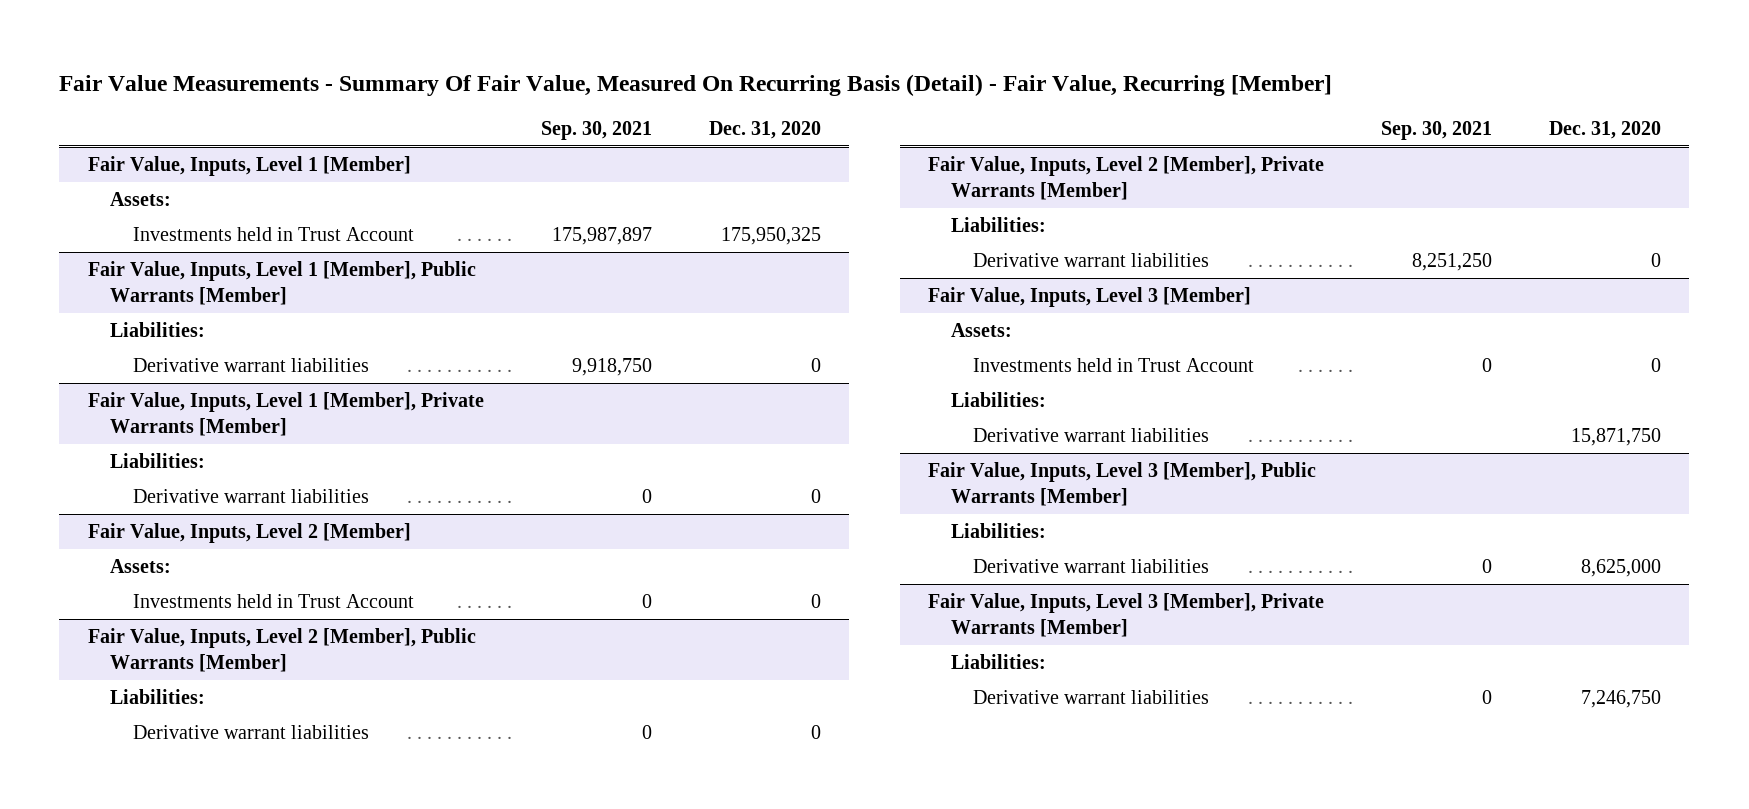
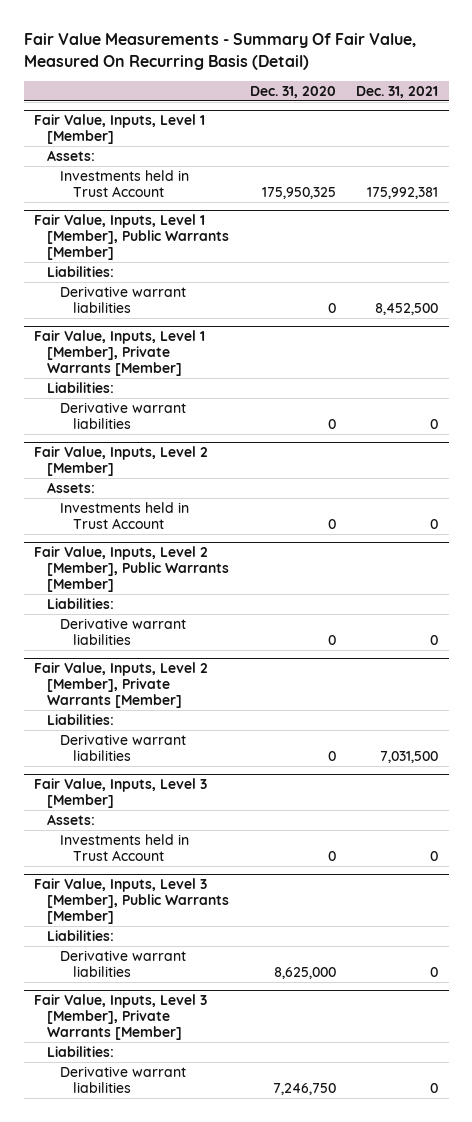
[59,73,1333,96] Fair Value Measurements - Summary Of Fair Value, Measured On Recurring Basis (Detail) - Fair Value, Recurring [Member] -> [23,33,416,70] Fair Value Measurements - Summary Of Fair Value, Measured On Recurring Basis (Detail)
[540,121,652,141] Sep. 30, 2021 -> none
none -> [356,85,439,98] Dec. 31, 2021
[950,392,1046,408] Liabilities: -> none
[973,428,1210,443] Derivative warrant liabilities -> none

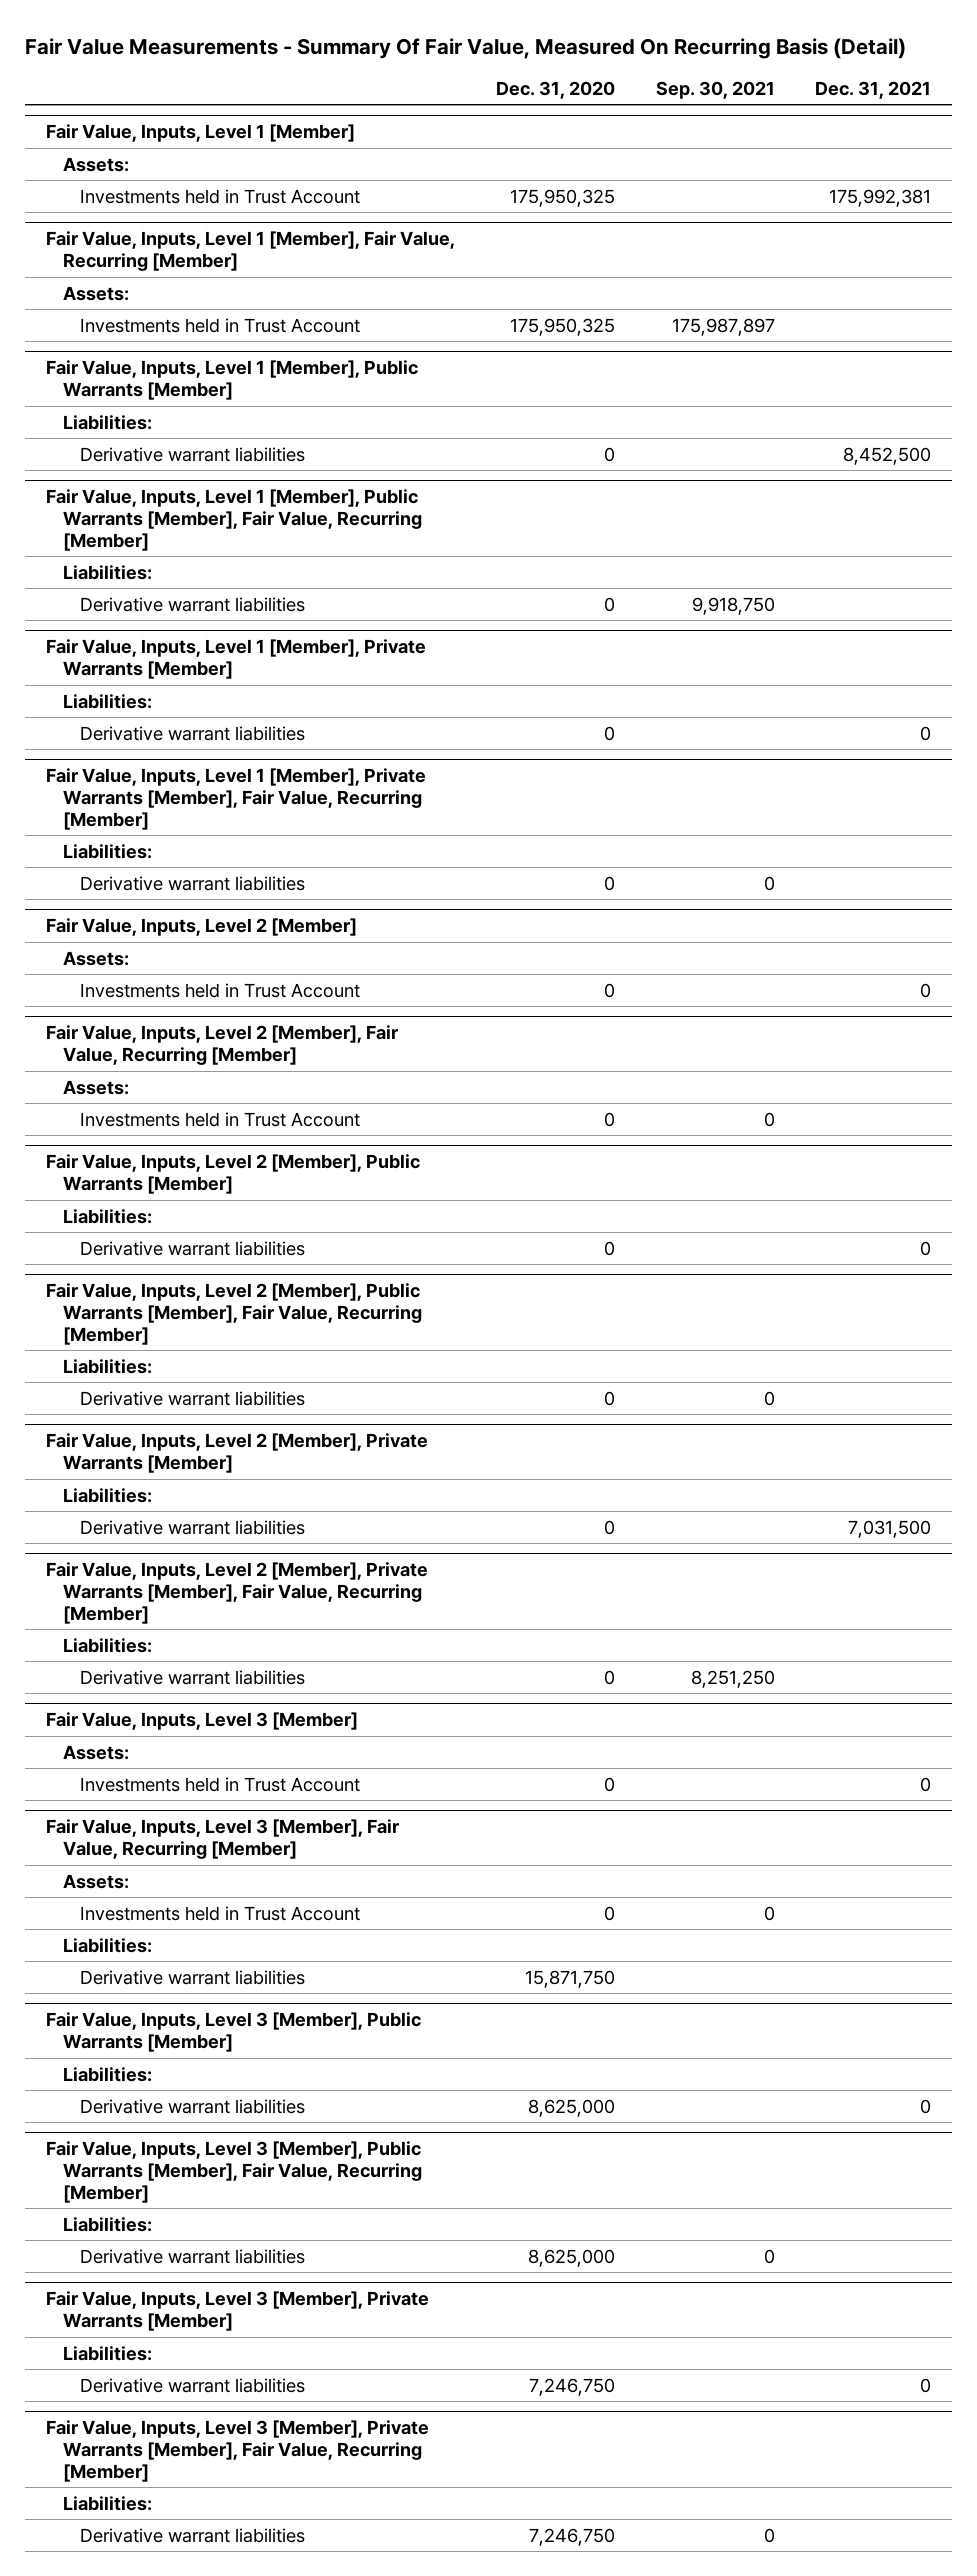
none -> [655,80,775,99] Sep. 30, 2021
none -> [45,231,455,272] Fair Value, Inputs, Level 1 [Member], Fair Value, Recurring [Member]
none -> [63,285,130,301] Assets:
none -> [80,317,361,333] Investments held in Trust Account
none -> [45,489,423,551] Fair Value, Inputs, Level 1 [Member], Public Warrants [Member], Fair Value, Recurring [Member]
none -> [63,564,153,580] Liabilities:
none -> [80,596,306,612] Derivative warrant liabilities
none -> [45,768,426,830] Fair Value, Inputs, Level 1 [Member], Private Warrants [Member], Fair Value, Recurring [Member]
none -> [63,843,153,859] Liabilities:
none -> [80,875,306,891] Derivative warrant liabilities
none -> [45,1025,398,1066] Fair Value, Inputs, Level 2 [Member], Fair Value, Recurring [Member]
none -> [63,1079,130,1095] Assets:
none -> [80,1111,361,1127] Investments held in Trust Account
none -> [45,1283,423,1345] Fair Value, Inputs, Level 2 [Member], Public Warrants [Member], Fair Value, Recurring [Member]
none -> [63,1358,153,1374] Liabilities:
none -> [80,1390,306,1406] Derivative warrant liabilities
none -> [45,1562,428,1624] Fair Value, Inputs, Level 2 [Member], Private Warrants [Member], Fair Value, Recurring [Member]
none -> [63,1637,153,1653] Liabilities:
none -> [80,1669,306,1685] Derivative warrant liabilities
none -> [45,1819,399,1860] Fair Value, Inputs, Level 3 [Member], Fair Value, Recurring [Member]
none -> [63,1873,130,1889] Assets:
none -> [80,1905,361,1921] Investments held in Trust Account
none -> [63,1937,153,1953] Liabilities:
none -> [80,1969,306,1985] Derivative warrant liabilities
none -> [45,2141,423,2203] Fair Value, Inputs, Level 3 [Member], Public Warrants [Member], Fair Value, Recurring [Member]
none -> [63,2216,153,2232] Liabilities:
none -> [80,2248,306,2264] Derivative warrant liabilities
none -> [45,2420,429,2482] Fair Value, Inputs, Level 3 [Member], Private Warrants [Member], Fair Value, Recurring [Member]
none -> [63,2495,153,2511] Liabilities:
none -> [80,2527,306,2543] Derivative warrant liabilities

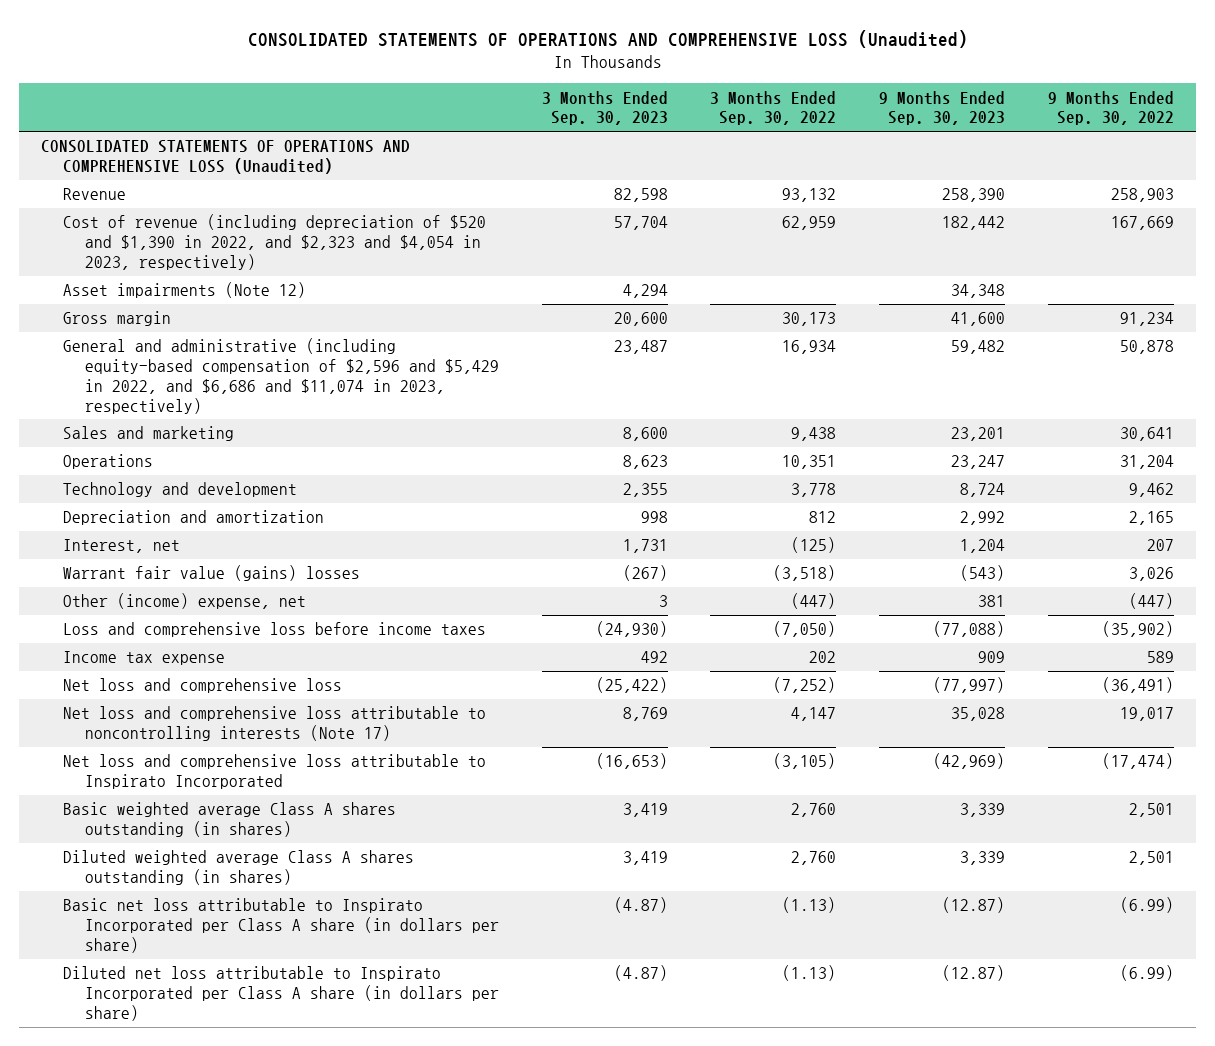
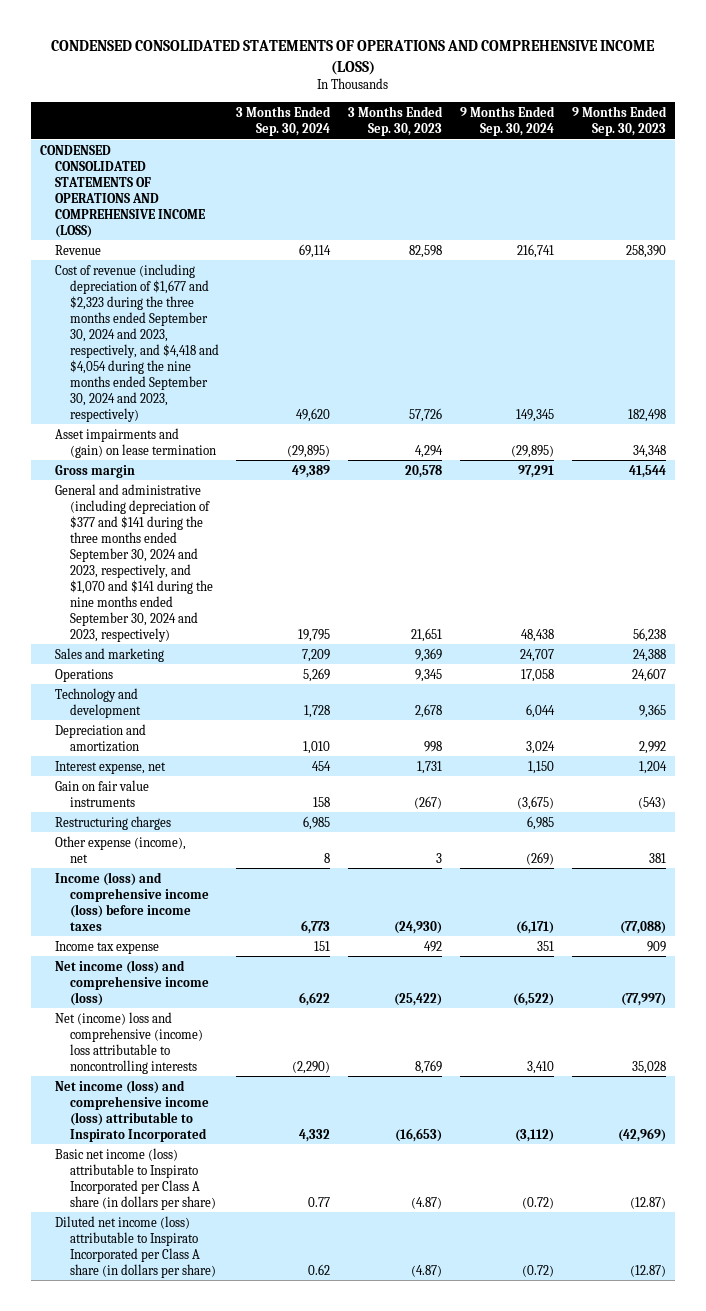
[247,29,968,48] CONSOLIDATED STATEMENTS OF OPERATIONS AND COMPREHENSIVE LOSS (Unaudited) -> [50,40,655,75] CONDENSED CONSOLIDATED STATEMENTS OF OPERATIONS AND COMPREHENSIVE INCOME (LOSS)
[710,90,837,126] 3 Months Ended Sep. 30, 2022 -> none
[1048,90,1175,126] 9 Months Ended Sep. 30, 2022 -> none
none -> [236,105,332,136] 3 Months Ended Sep. 30, 2024
none -> [459,105,555,136] 9 Months Ended Sep. 30, 2024
[40,140,410,175] CONSOLIDATED STATEMENTS OF OPERATIONS AND COMPREHENSIVE LOSS (Unaudited) -> [40,144,205,238] CONDENSED CONSOLIDATED STATEMENTS OF OPERATIONS AND COMPREHENSIVE INCOME (LOSS)
[62,214,486,270] Cost of revenue (including depreciation of $520 and $1,390 in 2022, and $2,323 and $4,054 in 2023, respectively) -> [54,263,219,422] Cost of revenue (including depreciation of $1,677 and $2,323 during the three months ended September 30, 2024 and 2023, respectively, and $4,418 and $4,054 during the nine months ended September 30, 2024 and 2023, respectively)
[613,216,668,231] 57,704 -> [409,407,443,422] 57,726
[942,216,1006,231] 182,442 -> [627,408,666,422] 182,498
[62,282,306,299] Asset impairments (Note 12) -> [54,427,216,458] Asset impairments and (gain) on lease termination
[613,312,668,327] 20,600 -> [405,464,443,478] 20,578
[951,312,1006,327] 41,600 -> [628,464,666,478] 41,544
[62,338,499,414] General and administrative (including equity-based compensation of $2,596 and $5,429 in 2022, and $6,686 and $11,074 in 2023, respectively) -> [54,483,213,642] General and administrative (including depreciation of $377 and $141 during the three months ended September 30, 2024 and 2023, respectively, and $1,070 and $141 during the nine months ended September 30, 2024 and 2023, respectively)
[613,340,668,355] 23,487 -> [411,627,443,642] 21,651
[951,340,1006,355] 59,482 -> [632,627,666,642] 56,238
[622,427,668,442] 8,600 -> [415,647,443,662] 9,369
[951,427,1006,442] 23,201 -> [632,648,666,662] 24,388
[622,455,668,470] 8,623 -> [415,668,443,682] 9,345
[951,455,1006,470] 23,247 -> [631,667,666,682] 24,607
[622,483,668,498] 2,355 -> [415,703,443,718] 2,678
[960,483,1006,498] 8,724 -> [638,703,666,718] 9,365
[62,539,180,554] Interest, net -> [54,760,166,774] Interest expense, net
[62,565,360,582] Warrant fair value (gains) losses -> [54,779,149,807] Gain on fair value instruments
none -> [54,815,171,830] Restructuring charges
[62,593,306,610] Other (income) expense, net -> [54,835,186,863] Other expense (income), net
[62,622,486,638] Loss and comprehensive loss before income taxes -> [54,871,209,931] Income (loss) and comprehensive income (loss) before income taxes
[62,802,396,838] Basic weighted average Class A shares outstanding (in shares) -> none
[62,850,414,886] Diluted weighted average Class A shares outstanding (in shares) -> none
[62,678,342,694] Net loss and comprehensive loss -> [54,959,209,1006] Net income (loss) and comprehensive income (loss)
[62,706,486,742] Net loss and comprehensive loss attributable to noncontrolling interests (Note 17) -> [54,1011,203,1074] Net (income) loss and comprehensive (income) loss attributable to noncontrolling interests
[62,754,486,790] Net loss and comprehensive loss attributable to Inspirato Incorporated -> [54,1079,209,1142] Net income (loss) and comprehensive income (loss) attributable to Inspirato Incorporated
[62,898,499,953] Basic net loss attributable to Inspirato Incorporated per Class A share (in dollars per share) -> [54,1147,216,1210] Basic net income (loss) attributable to Inspirato Incorporated per Class A share (in dollars per share)
[62,966,499,1021] Diluted net loss attributable to Inspirato Incorporated per Class A share (in dollars per share) -> [54,1215,216,1278] Diluted net income (loss) attributable to Inspirato Incorporated per Class A share (in dollars per share)

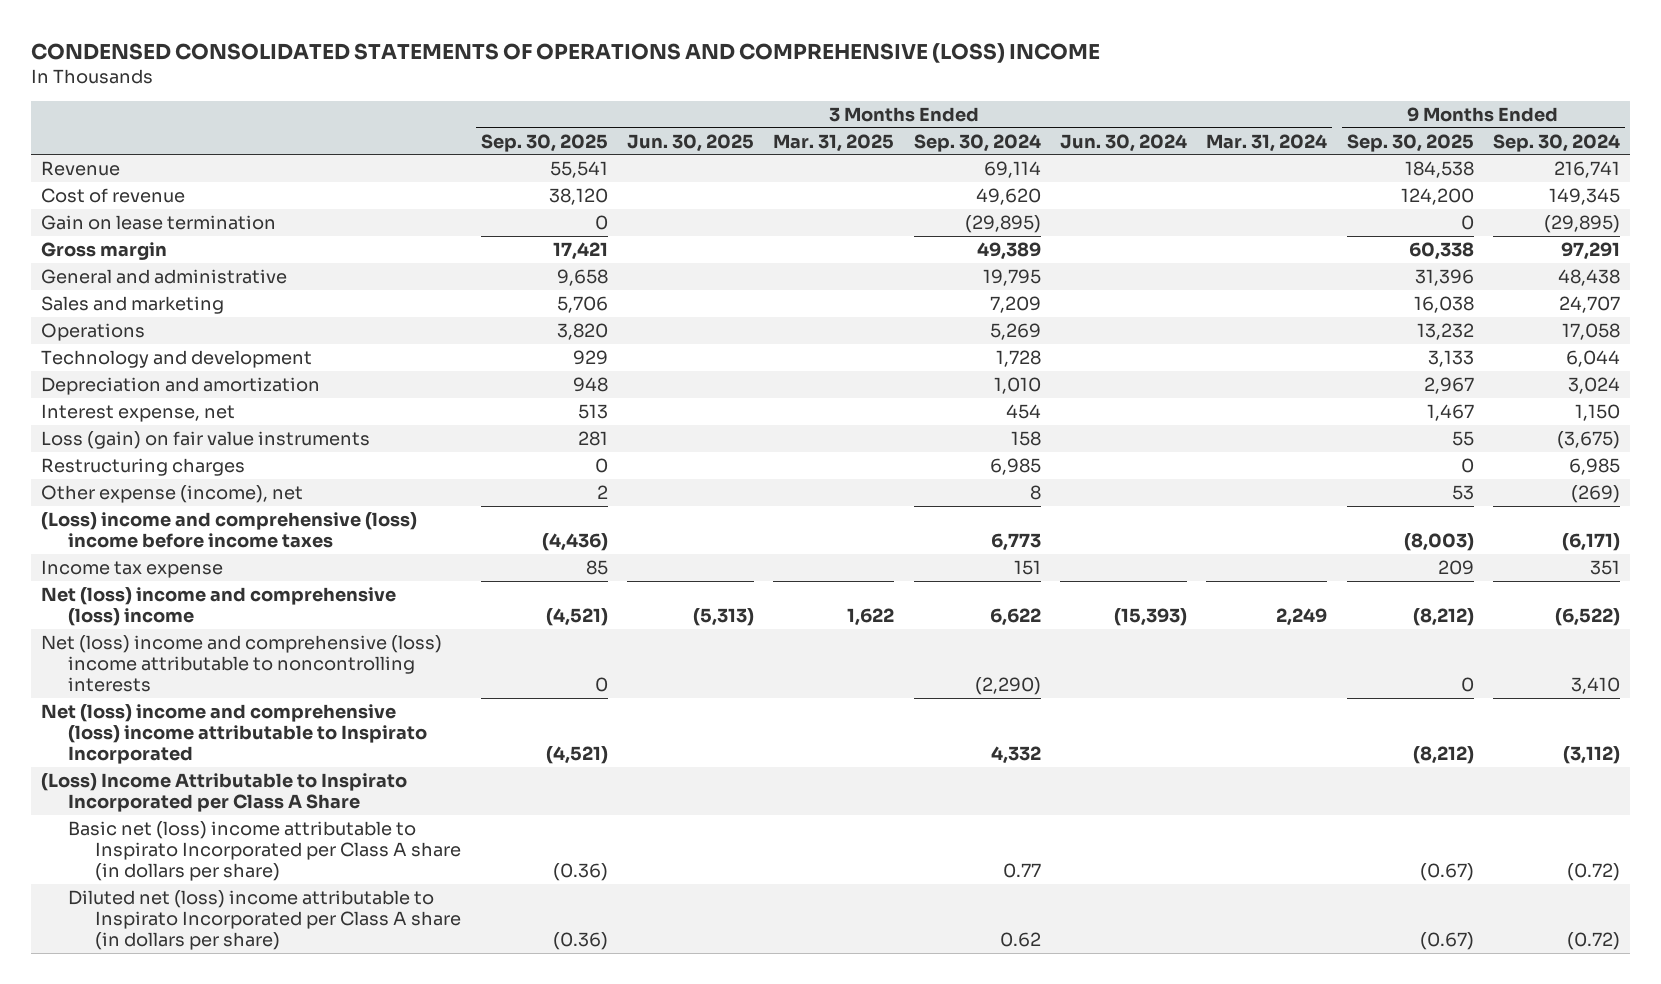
[50,40,655,75] CONDENSED CONSOLIDATED STATEMENTS OF OPERATIONS AND COMPREHENSIVE INCOME (LOSS) -> [31,43,1101,64] CONDENSED CONSOLIDATED STATEMENTS OF OPERATIONS AND COMPREHENSIVE (LOSS) INCOME
[348,105,444,136] 3 Months Ended Sep. 30, 2023 -> none
[571,105,667,136] 9 Months Ended Sep. 30, 2023 -> none
none -> [480,133,608,152] Sep. 30, 2025
none -> [626,133,754,152] Jun. 30, 2025
none -> [773,133,895,152] Mar. 31, 2025
none -> [1059,133,1187,152] Jun. 30, 2024
none -> [1206,133,1328,152] Mar. 31, 2024
none -> [1346,133,1474,152] Sep. 30, 2025
[40,144,205,238] CONDENSED CONSOLIDATED STATEMENTS OF OPERATIONS AND COMPREHENSIVE INCOME (LOSS) -> none
[54,263,219,422] Cost of revenue (including depreciation of $1,677 and $2,323 during the three months ended September 30, 2024 and 2023, respectively, and $4,418 and $4,054 during the nine months ended September 30, 2024 and 2023, respectively) -> [41,187,186,203] Cost of revenue
[54,427,216,458] Asset impairments and (gain) on lease termination -> [41,214,277,230] Gain on lease termination
[54,483,213,642] General and administrative (including depreciation of $377 and $141 during the three months ended September 30, 2024 and 2023, respectively, and $1,070 and $141 during the nine months ended September 30, 2024 and 2023, respectively) -> [41,268,288,284] General and administrative
[54,779,149,807] Gain on fair value instruments -> [41,430,371,449] Loss (gain) on fair value instruments
[54,871,209,931] Income (loss) and comprehensive income (loss) before income taxes -> [41,511,418,548] (Loss) income and comprehensive (loss) income before income taxes
[54,959,209,1006] Net income (loss) and comprehensive income (loss) -> [41,586,397,626] Net (loss) income and comprehensive (loss) income
[54,1011,203,1074] Net (income) loss and comprehensive (income) loss attributable to noncontrolling interests -> [41,634,443,692] Net (loss) income and comprehensive (loss) income attributable to noncontrolling interests
[54,1079,209,1142] Net income (loss) and comprehensive income (loss) attributable to Inspirato Incorporated -> [41,703,428,764] Net (loss) income and comprehensive (loss) income attributable to Inspirato Incorporated
none -> [41,772,408,812] (Loss) Income Attributable to Inspirato Incorporated per Class A Share
[54,1147,216,1210] Basic net income (loss) attributable to Inspirato Incorporated per Class A share (in dollars per share) -> [68,820,462,881] Basic net (loss) income attributable to Inspirato Incorporated per Class A share (in dollars per share)
[54,1215,216,1278] Diluted net income (loss) attributable to Inspirato Incorporated per Class A share (in dollars per share) -> [68,889,462,950] Diluted net (loss) income attributable to Inspirato Incorporated per Class A share (in dollars per share)

